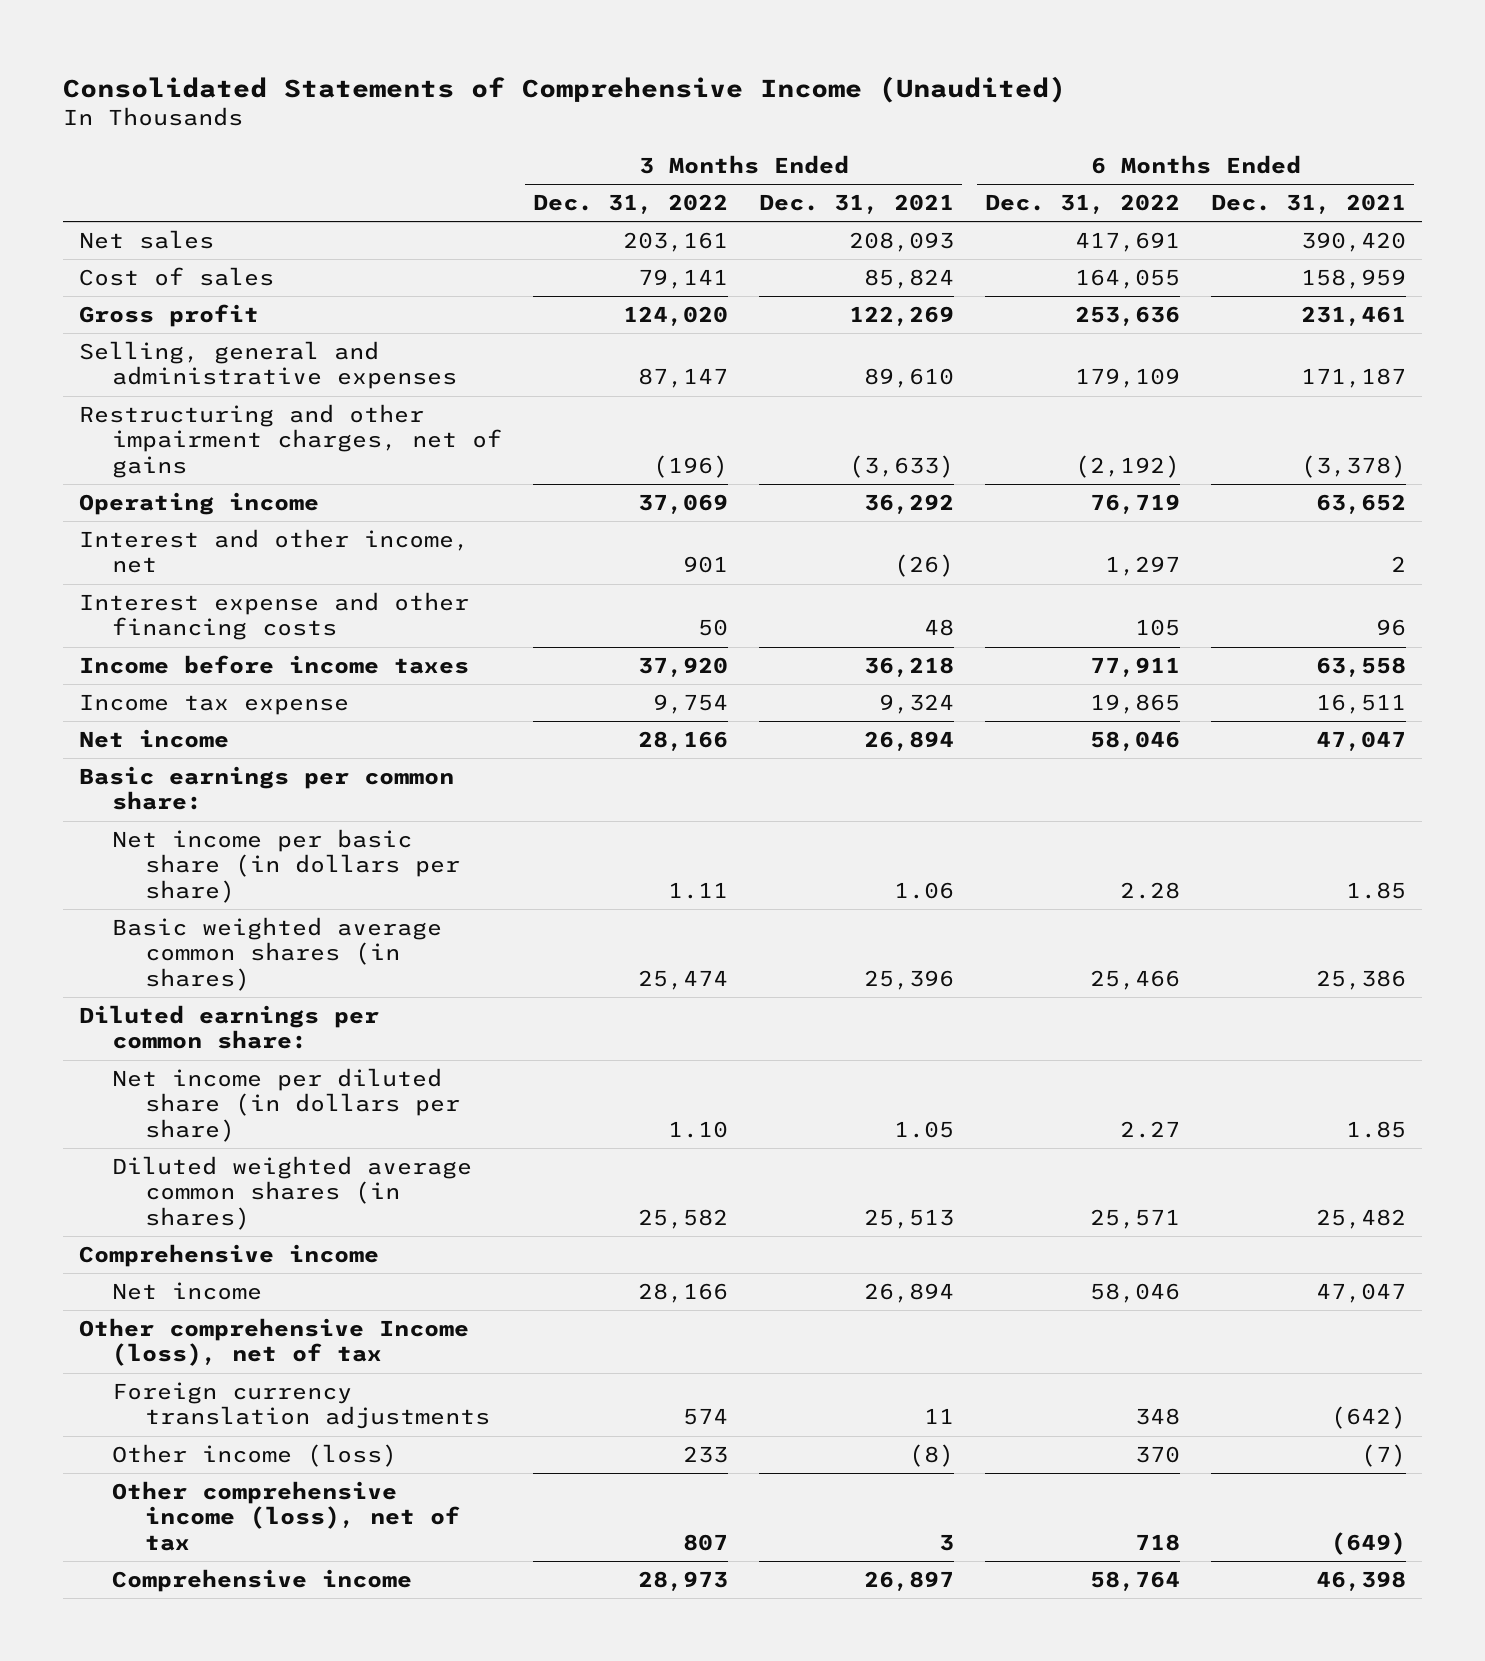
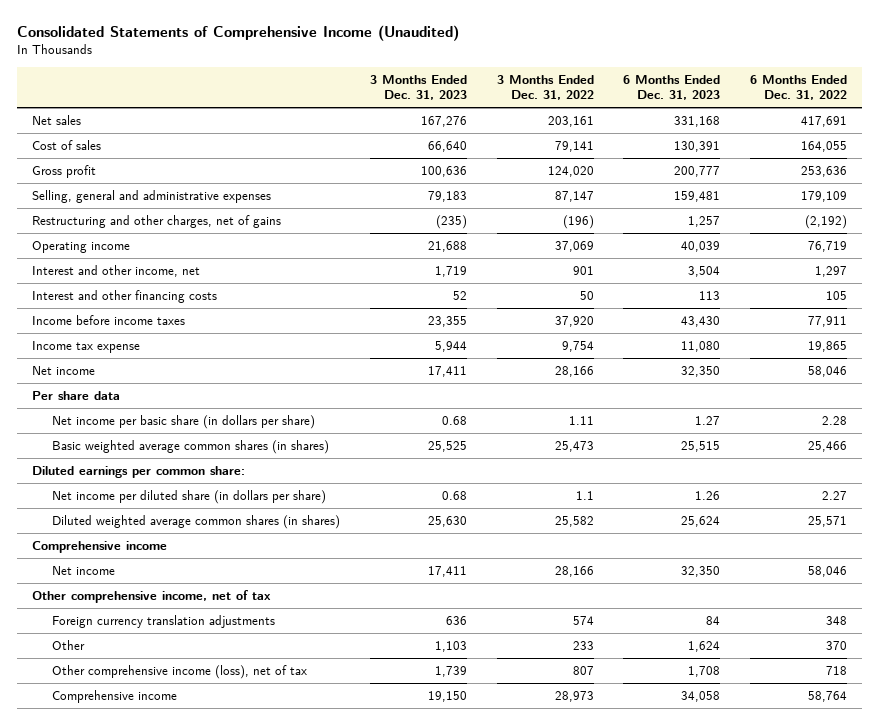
[759,194,955,215] Dec. 31, 2021 -> none
[1211,194,1407,215] Dec. 31, 2021 -> none
none -> [369,75,467,101] 3 Months Ended Dec. 31, 2023
none -> [623,75,721,101] 6 Months Ended Dec. 31, 2023
[78,404,503,478] Restructuring and other impairment charges, net of gains -> [32,214,282,228] Restructuring and other charges, net of gains
[78,592,469,641] Interest expense and other financing costs -> [32,289,218,303] Interest and other financing costs
[78,766,454,811] Basic earnings per common share: -> [32,390,121,400] Per share data
[638,969,729,990] 25,474 -> [554,440,594,452] 25,473
[668,1120,729,1138] 1.10 -> [575,490,594,500] 1.1
[78,1318,469,1367] Other comprehensive Income (loss), net of tax -> [32,589,272,603] Other comprehensive income, net of tax
[112,1444,398,1468] Other income (loss) -> [52,639,86,650] Other

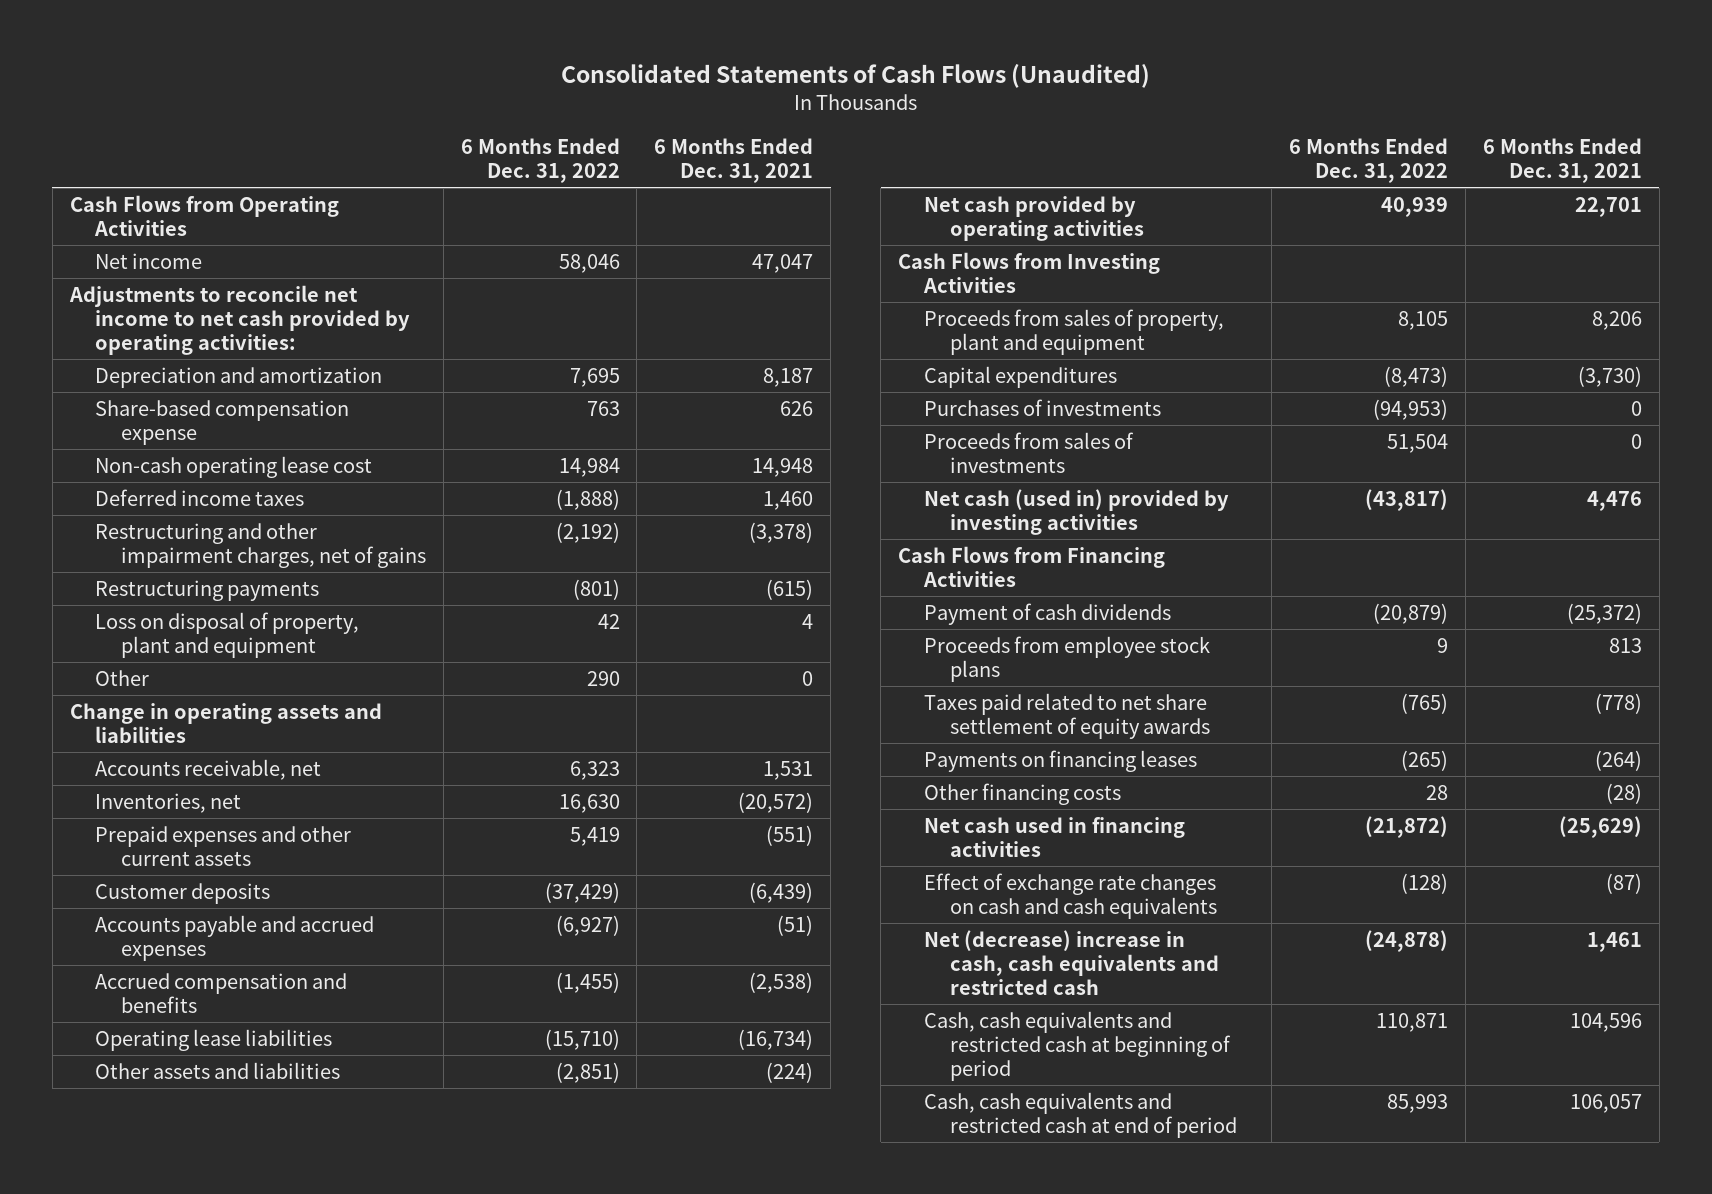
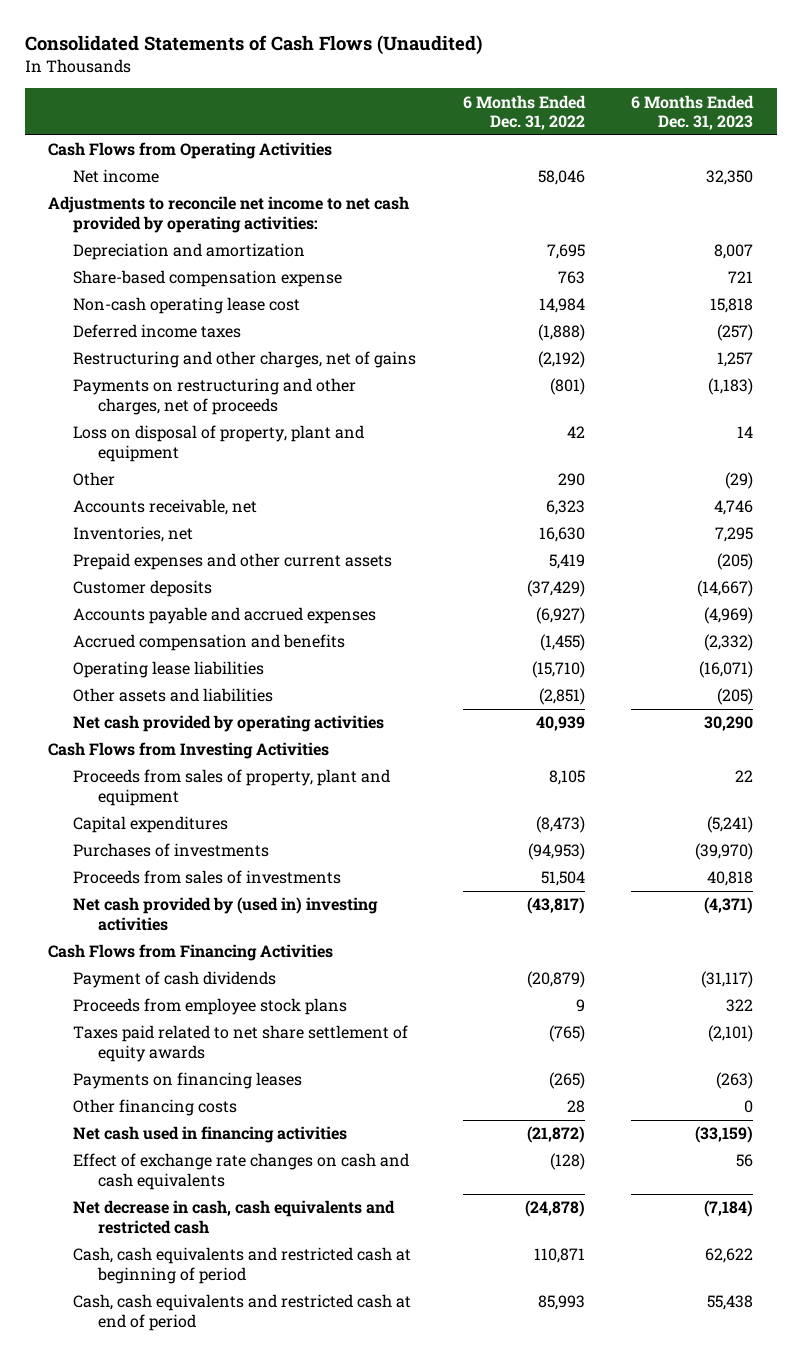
[654,138,814,184] 6 Months Ended Dec. 31, 2021 -> none
none -> [631,94,755,130] 6 Months Ended Dec. 31, 2023
[95,522,426,568] Restructuring and other impairment charges, net of gains -> [73,351,417,369] Restructuring and other charges, net of gains
[95,579,320,601] Restructuring payments -> [73,378,357,415] Payments on restructuring and other charges, net of proceeds
[69,702,382,743] Change in operating assets and liabilities -> none
[923,488,1229,535] Net cash (used in) provided by investing activities -> [73,897,379,931] Net cash provided by (used in) investing activities
[923,929,1219,995] Net (decrease) increase in cash, cash equivalents and restricted cash -> [73,1200,396,1234] Net decrease in cash, cash equivalents and restricted cash

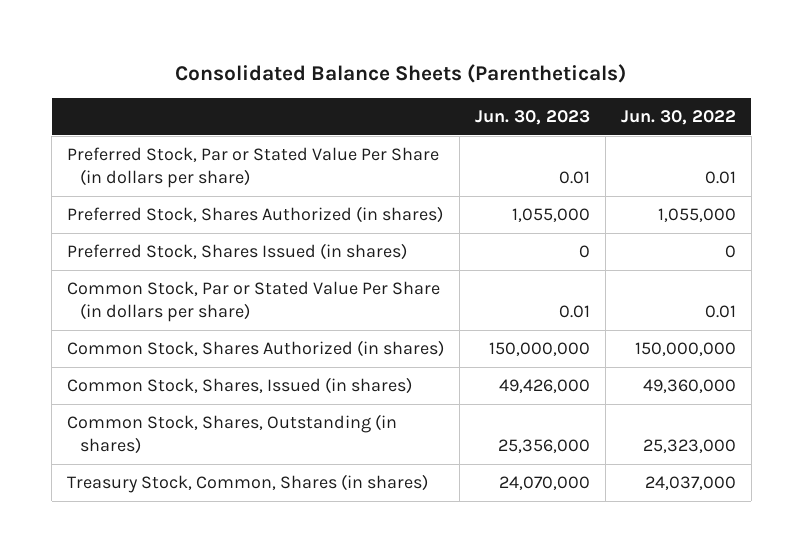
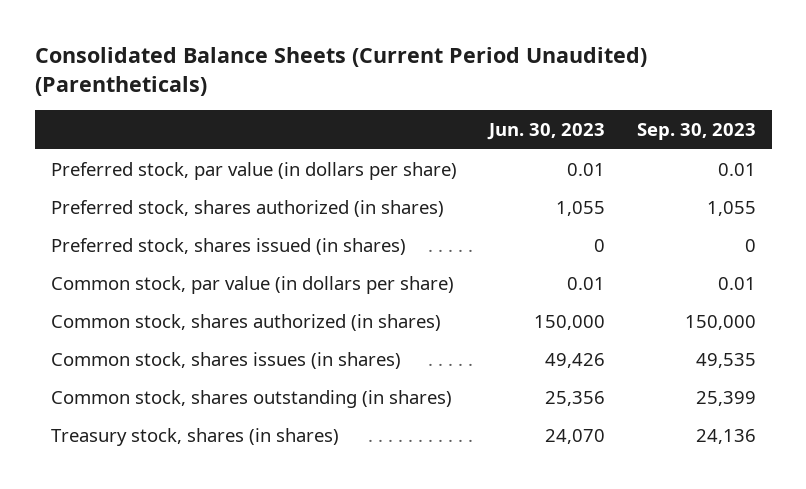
[175,63,627,83] Consolidated Balance Sheets (Parentheticals) -> [34,47,647,96] Consolidated Balance Sheets (Current Period Unaudited) (Parentheticals)
[620,109,736,125] Jun. 30, 2022 -> none
none -> [636,123,756,141] Sep. 30, 2023
[67,147,440,189] Preferred Stock, Par or Stated Value Per Share (in dollars per share) -> [50,161,457,180] Preferred stock, par value (in dollars per share)
[67,206,444,224] Preferred Stock, Shares Authorized (in shares) -> [50,199,444,217] Preferred stock, shares authorized (in shares)
[511,208,590,223] 1,055,000 -> [555,200,605,216] 1,055
[67,243,408,261] Preferred Stock, Shares Issued (in shares) -> [50,237,406,255] Preferred stock, shares issued (in shares)
[67,281,441,323] Common Stock, Par or Stated Value Per Share (in dollars per share) -> [50,275,454,294] Common stock, par value (in dollars per share)
[67,340,445,358] Common Stock, Shares Authorized (in shares) -> [50,313,441,331] Common stock, shares authorized (in shares)
[488,342,590,357] 150,000,000 -> [533,314,605,330] 150,000
[67,377,413,395] Common Stock, Shares, Issued (in shares) -> [50,351,401,369] Common stock, shares issues (in shares)
[498,379,590,394] 49,426,000 -> [544,352,605,368] 49,426
[67,414,398,455] Common Stock, Shares, Outstanding (in shares) -> [50,389,452,408] Common stock, shares outstanding (in shares)
[497,439,590,454] 25,356,000 -> [544,390,605,406] 25,356
[67,474,429,494] Treasury Stock, Common, Shares (in shares) -> [50,427,339,446] Treasury stock, shares (in shares)
[498,476,590,491] 24,070,000 -> [544,428,605,444] 24,070

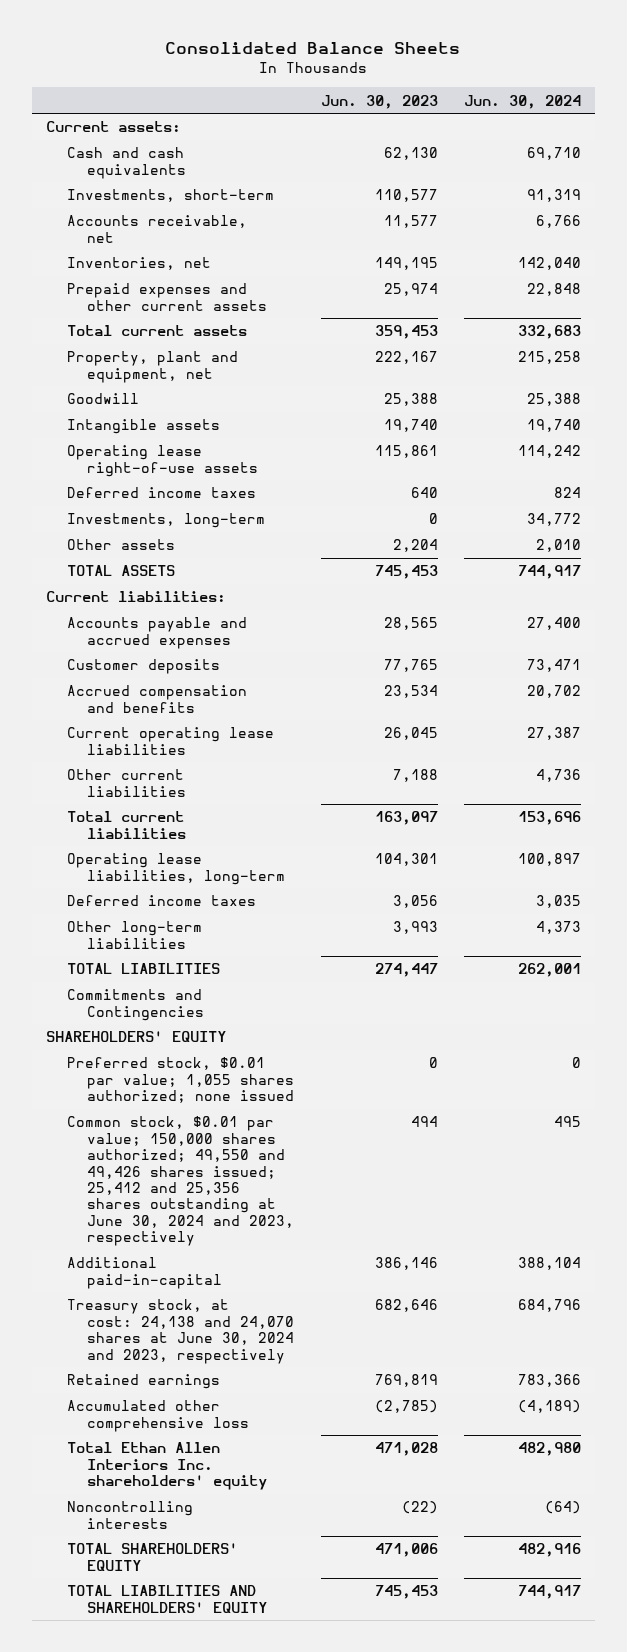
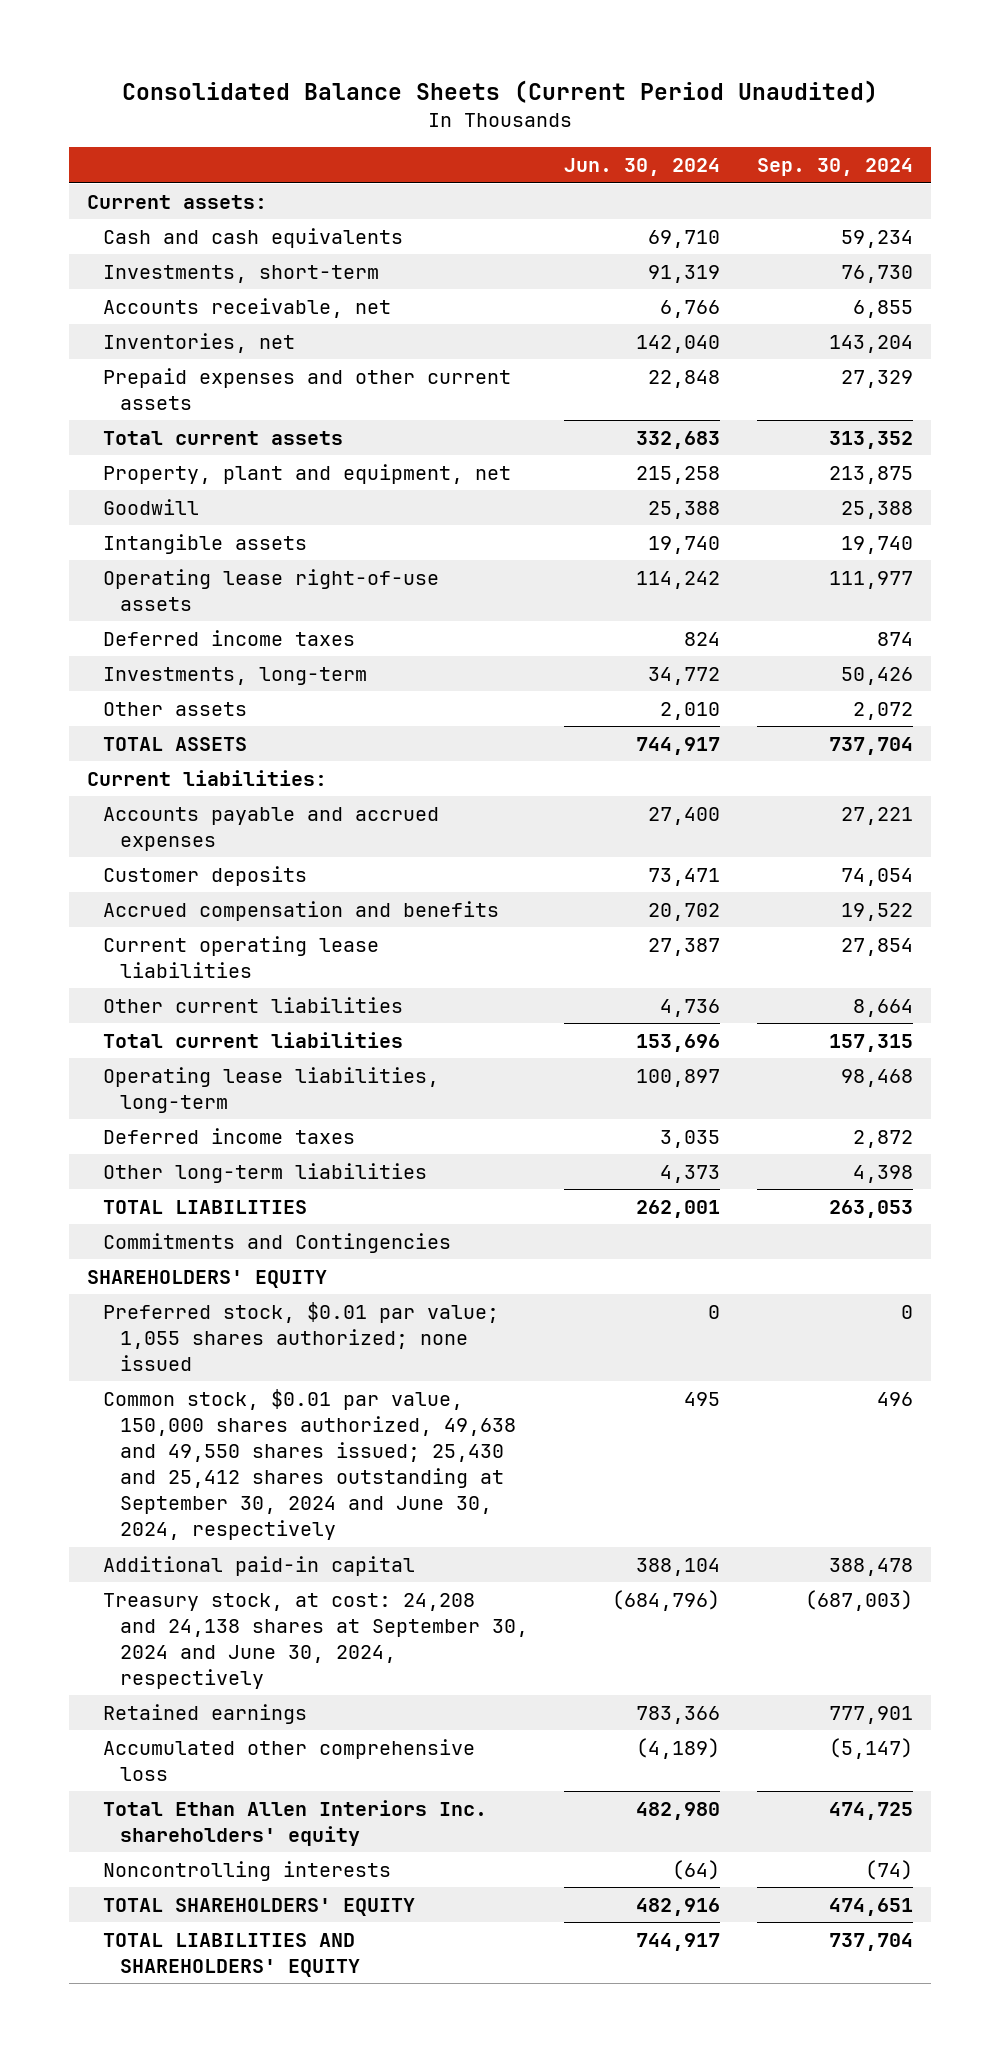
[165,42,461,55] Consolidated Balance Sheets -> [121,79,878,103] Consolidated Balance Sheets (Current Period Unaudited)
[320,94,438,109] Jun. 30, 2023 -> none
none -> [756,158,913,177] Sep. 30, 2024
[66,1116,295,1247] Common stock, $0.01 par value; 150,000 shares authorized; 49,550 and 49,426 shares issued; 25,412 and 25,356 shares outstanding at June 30, 2024 and 2023, respectively -> [103,1388,516,1541] Common stock, $0.01 par value, 150,000 shares authorized, 49,638 and 49,550 shares issued; 25,430 and 25,412 shares outstanding at September 30, 2024 and June 30, 2024, respectively
[66,1257,223,1289] Additional paid-in-capital -> [103,1555,416,1576] Additional paid-in capital
[66,1299,295,1364] Treasury stock, at cost: 24,138 and 24,070 shares at June 30, 2024 and 2023, respectively -> [103,1592,528,1690] Treasury stock, at cost: 24,208 and 24,138 shares at September 30, 2024 and June 30, 2024, respectively
[518,1299,582,1313] 684,796 -> [612,1589,721,1611] (684,796)

